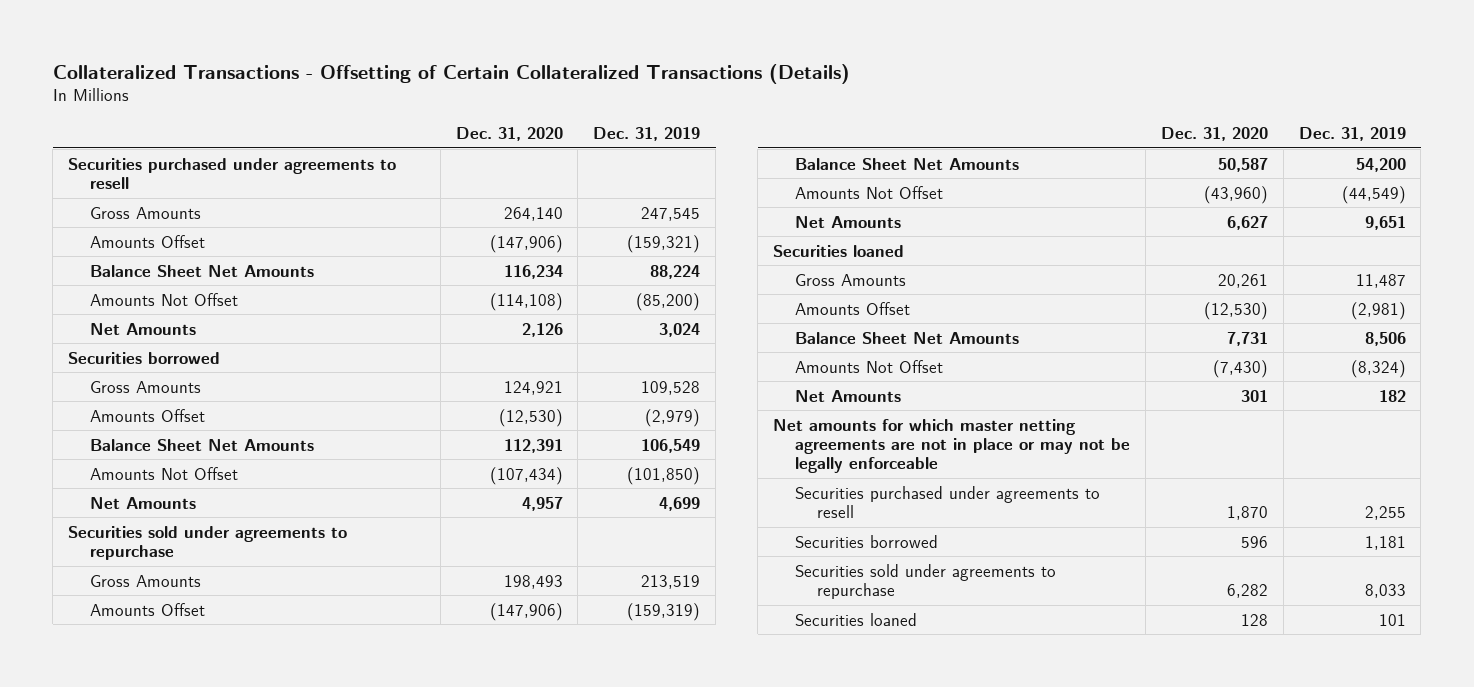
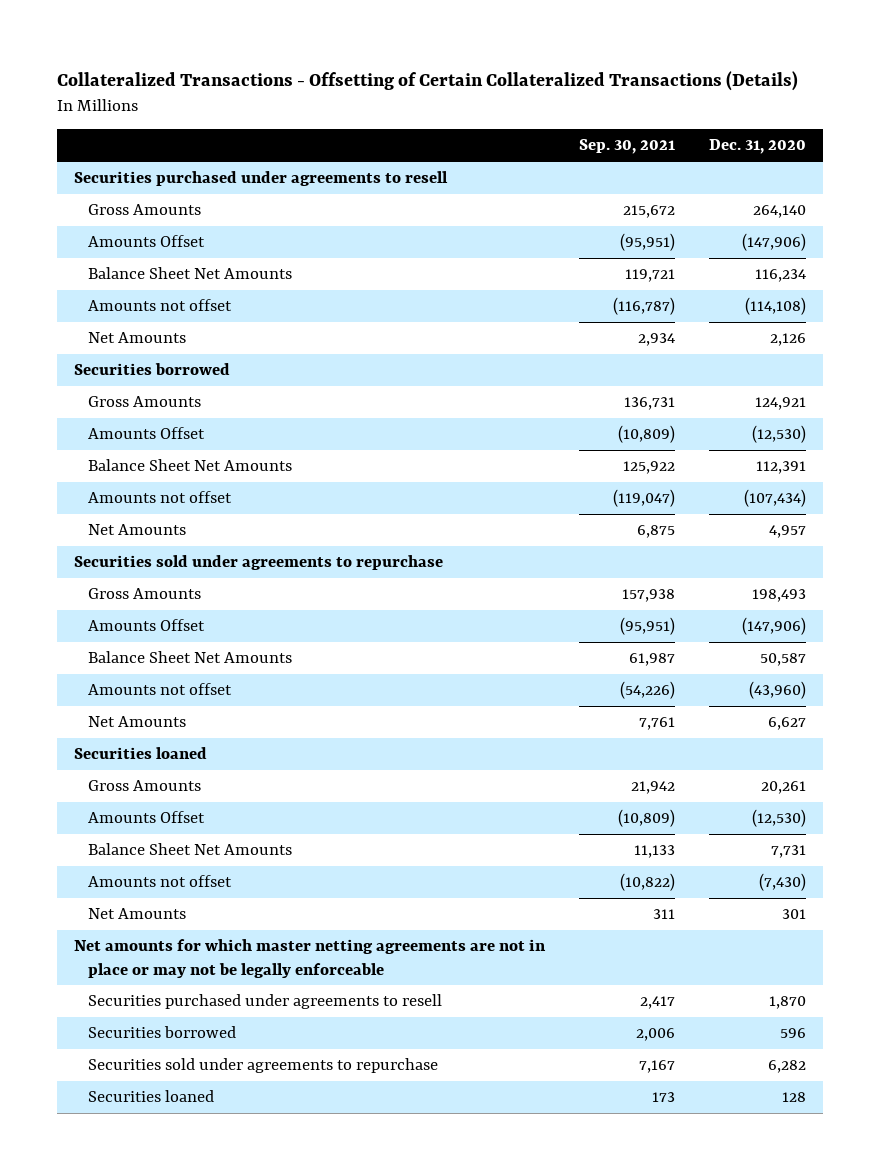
[593,126,701,141] Dec. 31, 2019 -> none
none -> [579,139,676,155] Sep. 30, 2021
[89,292,238,306] Amounts Not Offset -> [88,299,233,312] Amounts not offset
[89,466,238,480] Amounts Not Offset -> [88,491,233,504] Amounts not offset
[794,185,943,199] Amounts Not Offset -> [88,683,233,696] Amounts not offset
[794,359,943,373] Amounts Not Offset -> [88,875,233,888] Amounts not offset

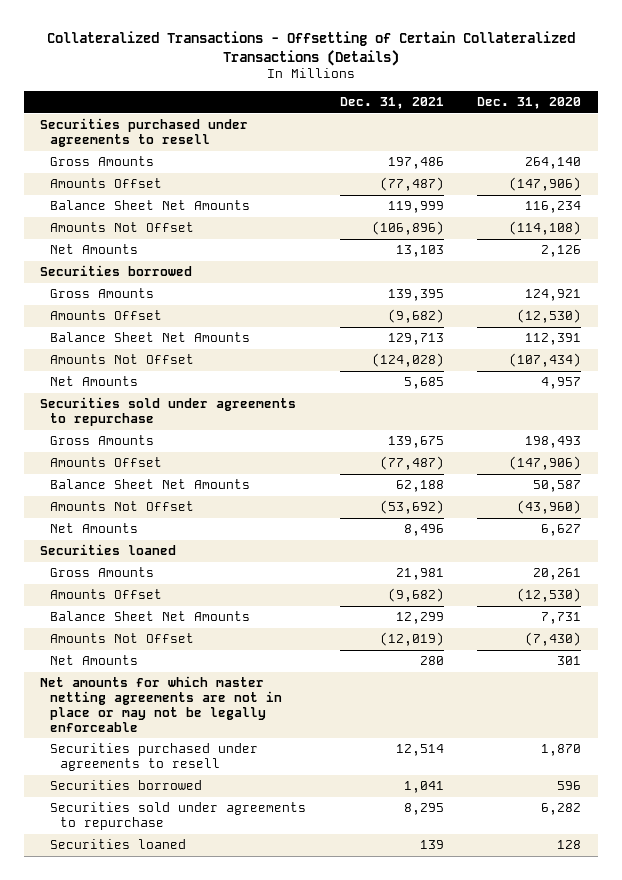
[579,139,676,155] Sep. 30, 2021 -> none
none -> [339,96,444,109] Dec. 31, 2021
[88,299,233,312] Amounts not offset -> [50,222,195,233] Amounts Not Offset
[88,491,233,504] Amounts not offset -> [50,354,195,365] Amounts Not Offset
[88,683,233,696] Amounts not offset -> [50,501,195,512] Amounts Not Offset
[88,875,233,888] Amounts not offset -> [50,633,195,644] Amounts Not Offset

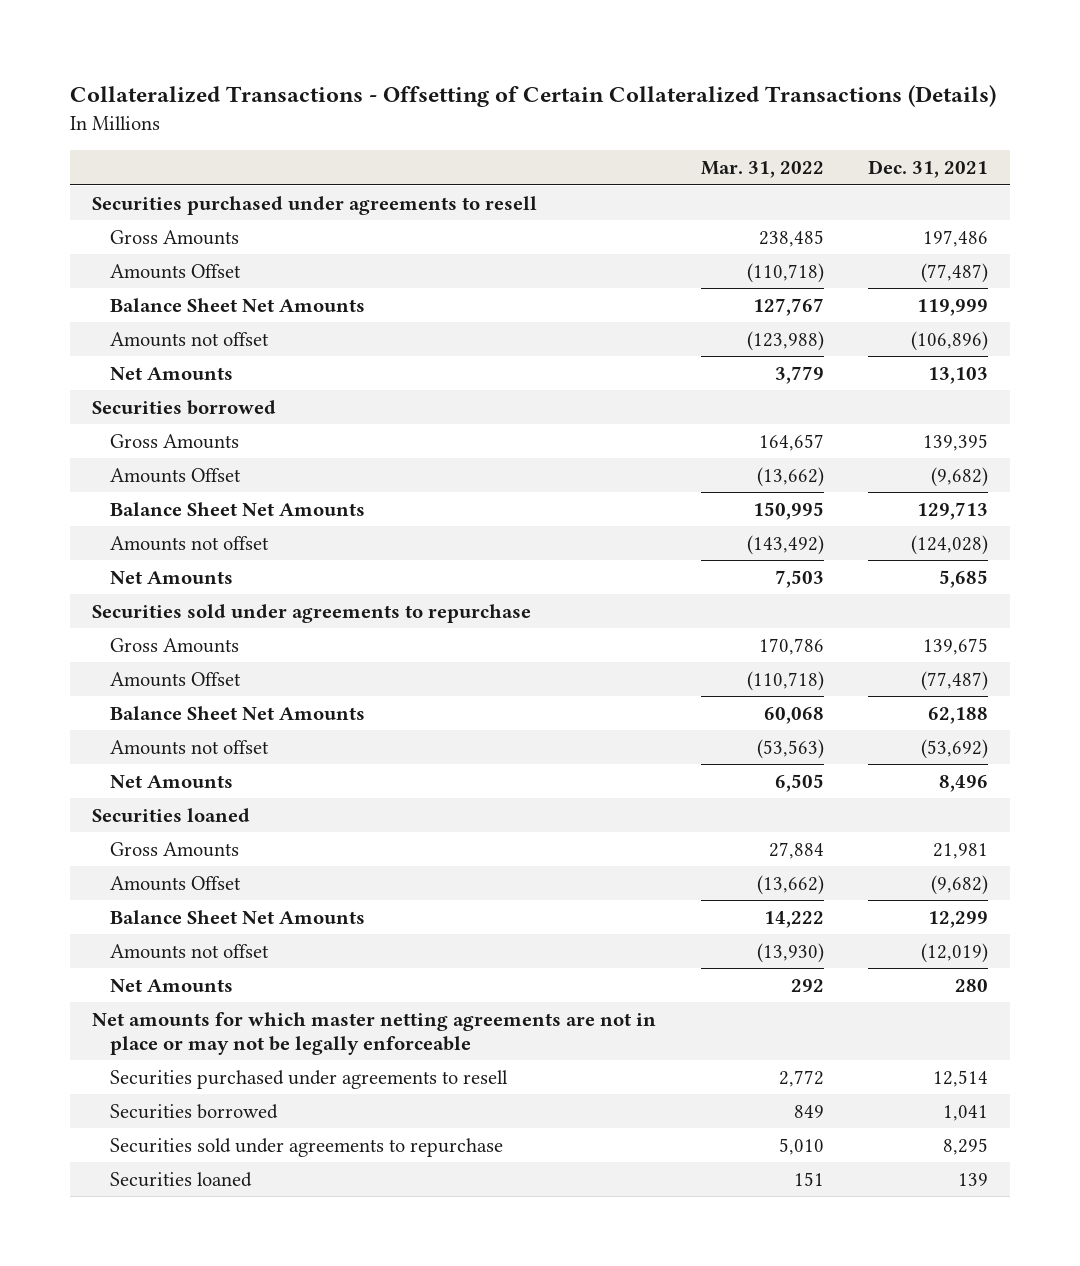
[477,96,582,109] Dec. 31, 2020 -> none
none -> [700,161,824,179] Mar. 31, 2022
[50,222,195,233] Amounts Not Offset -> [109,331,269,347] Amounts not offset
[50,354,195,365] Amounts Not Offset -> [109,535,269,551] Amounts not offset
[50,501,195,512] Amounts Not Offset -> [109,739,269,755] Amounts not offset
[50,633,195,644] Amounts Not Offset -> [109,943,269,959] Amounts not offset

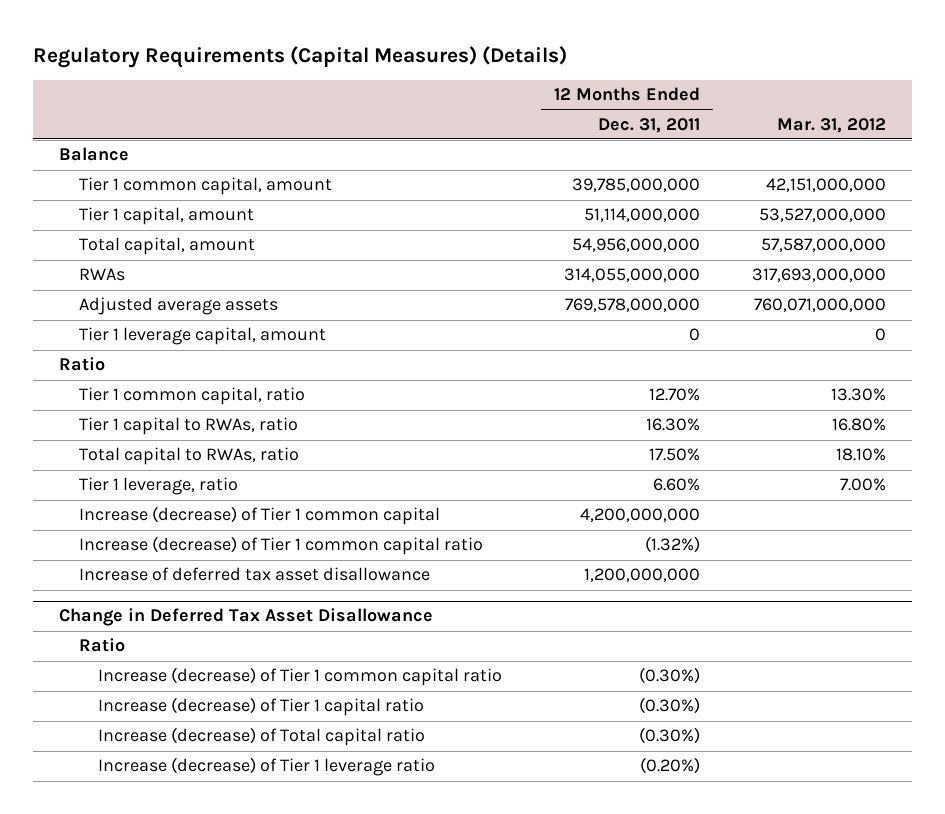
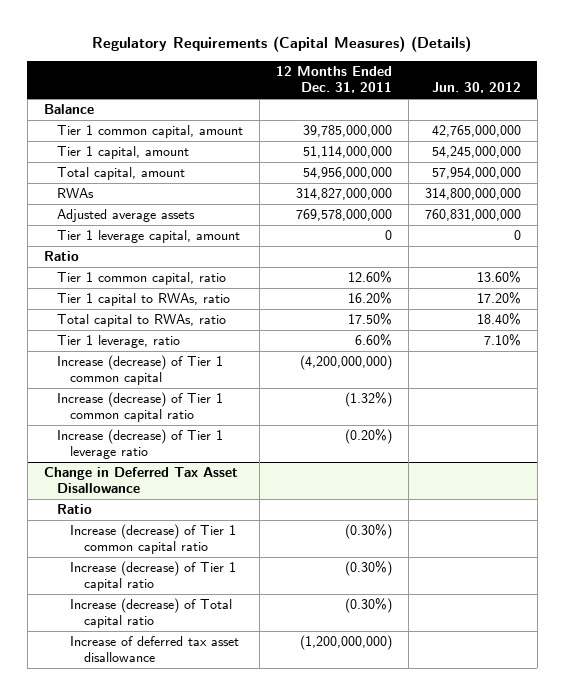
[776,117,886,133] Mar. 31, 2012 -> none
none -> [431,82,521,94] Jun. 30, 2012
[563,268,700,283] 314,055,000,000 -> [295,188,392,201] 314,827,000,000
[648,388,700,402] 12.70% -> [347,271,392,284] 12.60%
[645,418,700,432] 16.30% -> [347,292,392,305] 16.20%
[579,508,700,523] 4,200,000,000 -> [299,355,392,371] (4,200,000,000)
[78,567,430,582] Increase of deferred tax asset disallowance -> none
none -> [56,429,223,460] Increase (decrease) of Tier 1 leverage ratio
[97,757,435,777] Increase (decrease) of Tier 1 leverage ratio -> none
none -> [70,636,240,663] Increase of deferred tax asset disallowance

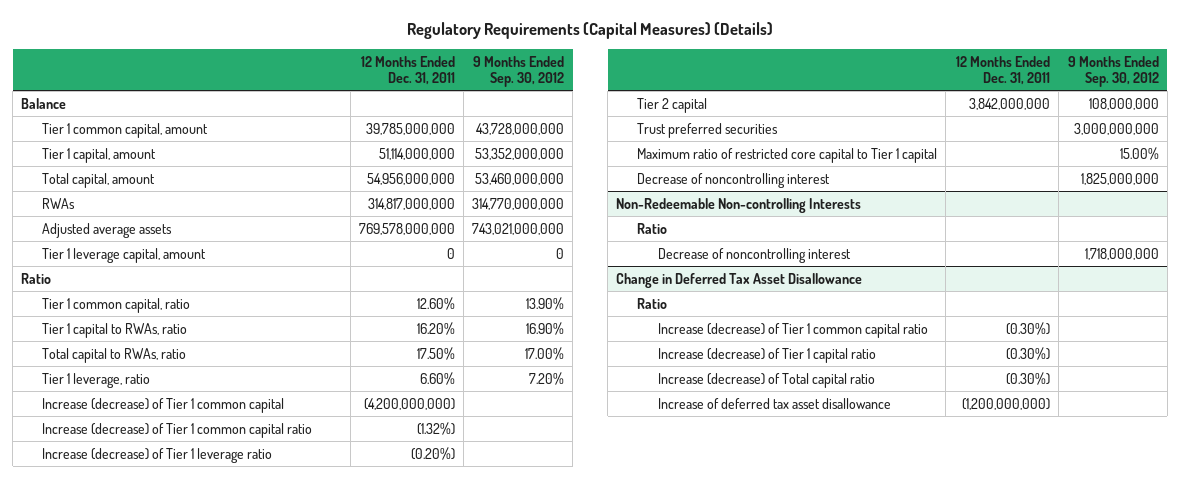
[431,82,521,94] Jun. 30, 2012 -> none
none -> [473,55,565,88] 9 Months Ended Sep. 30, 2012
[295,188,392,201] 314,827,000,000 -> [368,197,456,210] 314,817,000,000
none -> [637,97,708,113] Tier 2 capital
none -> [637,122,779,138] Trust preferred securities
none -> [637,147,938,163] Maximum ratio of restricted core capital to Tier 1 capital
none -> [637,172,831,188] Decrease of noncontrolling interest
none -> [616,197,862,213] Non-Redeemable Non-controlling Interests
none -> [637,222,668,234] Ratio
none -> [657,247,851,263] Decrease of noncontrolling interest

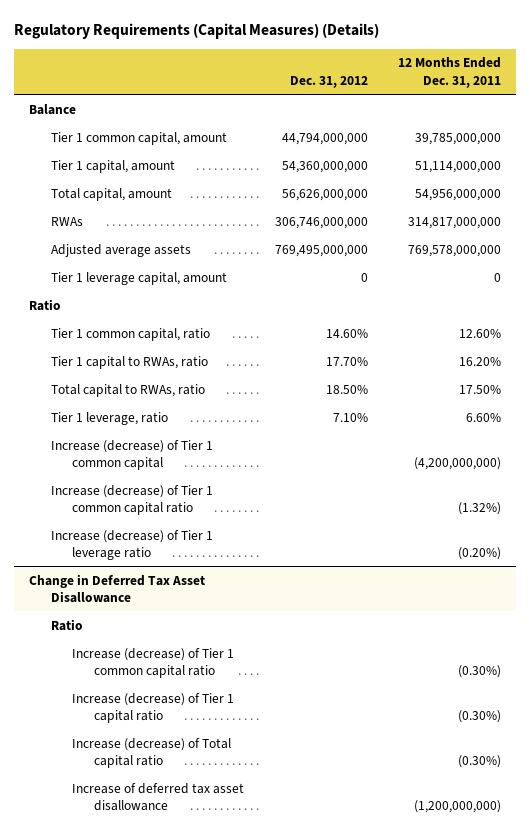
[473,55,565,88] 9 Months Ended Sep. 30, 2012 -> none
none -> [289,75,368,88] Dec. 31, 2012
[637,97,708,113] Tier 2 capital -> none
[637,122,779,138] Trust preferred securities -> none
[637,147,938,163] Maximum ratio of restricted core capital to Tier 1 capital -> none
[637,172,831,188] Decrease of noncontrolling interest -> none
[616,197,862,213] Non-Redeemable Non-controlling Interests -> none
[637,222,668,234] Ratio -> none
[657,247,851,263] Decrease of noncontrolling interest -> none

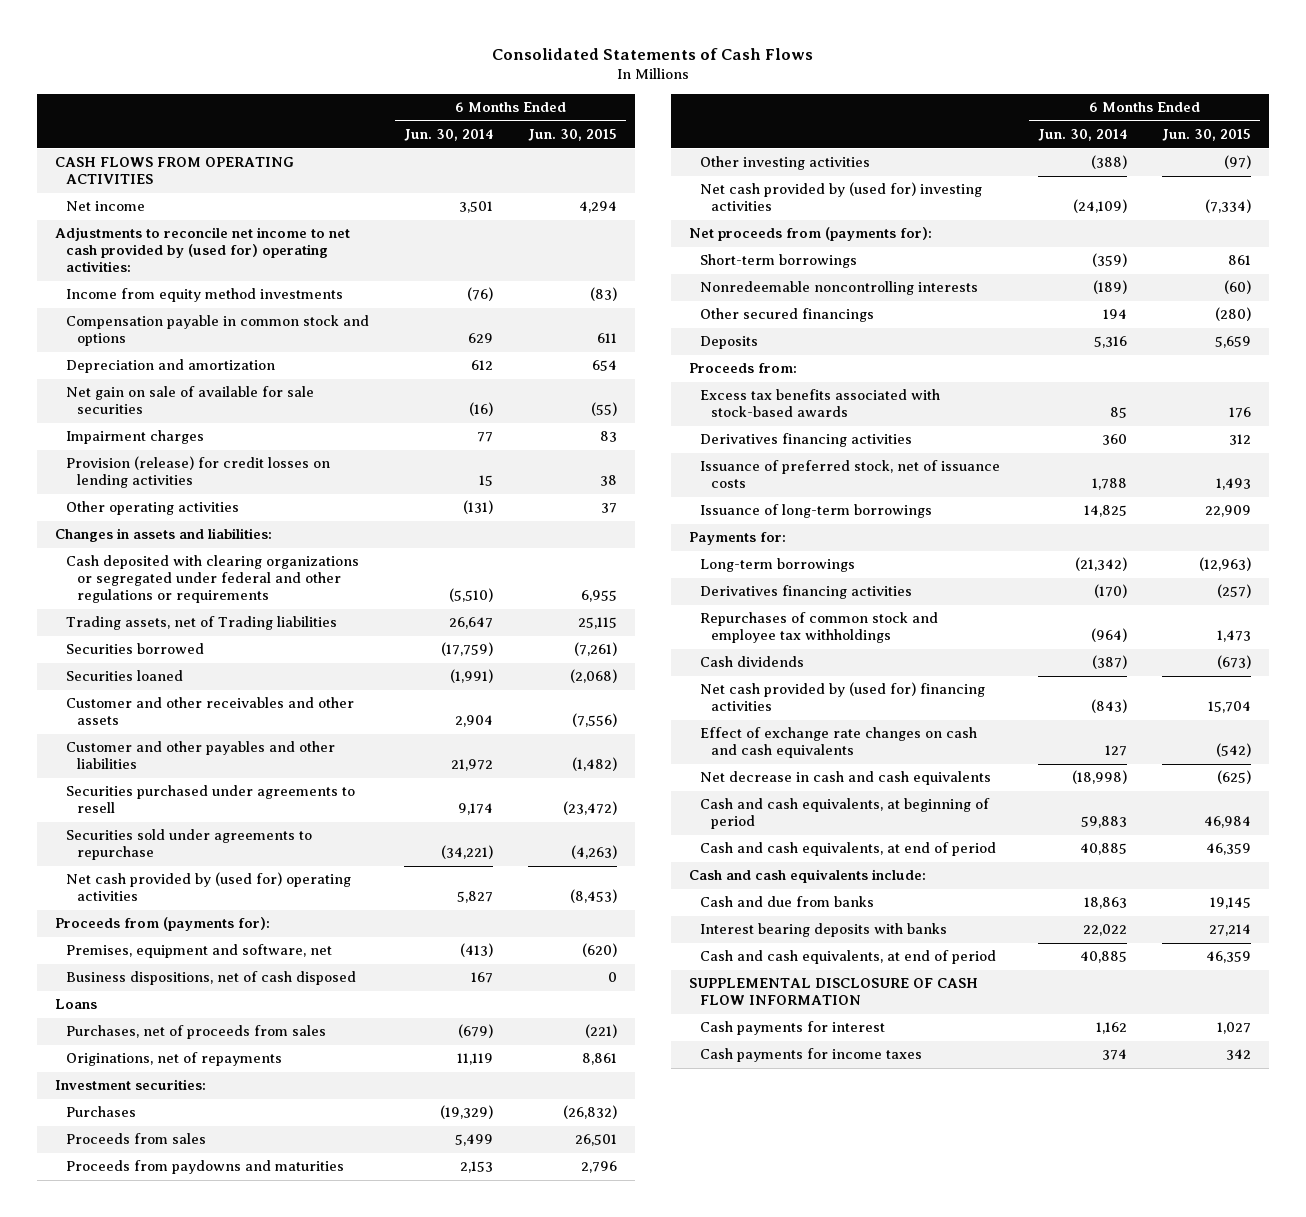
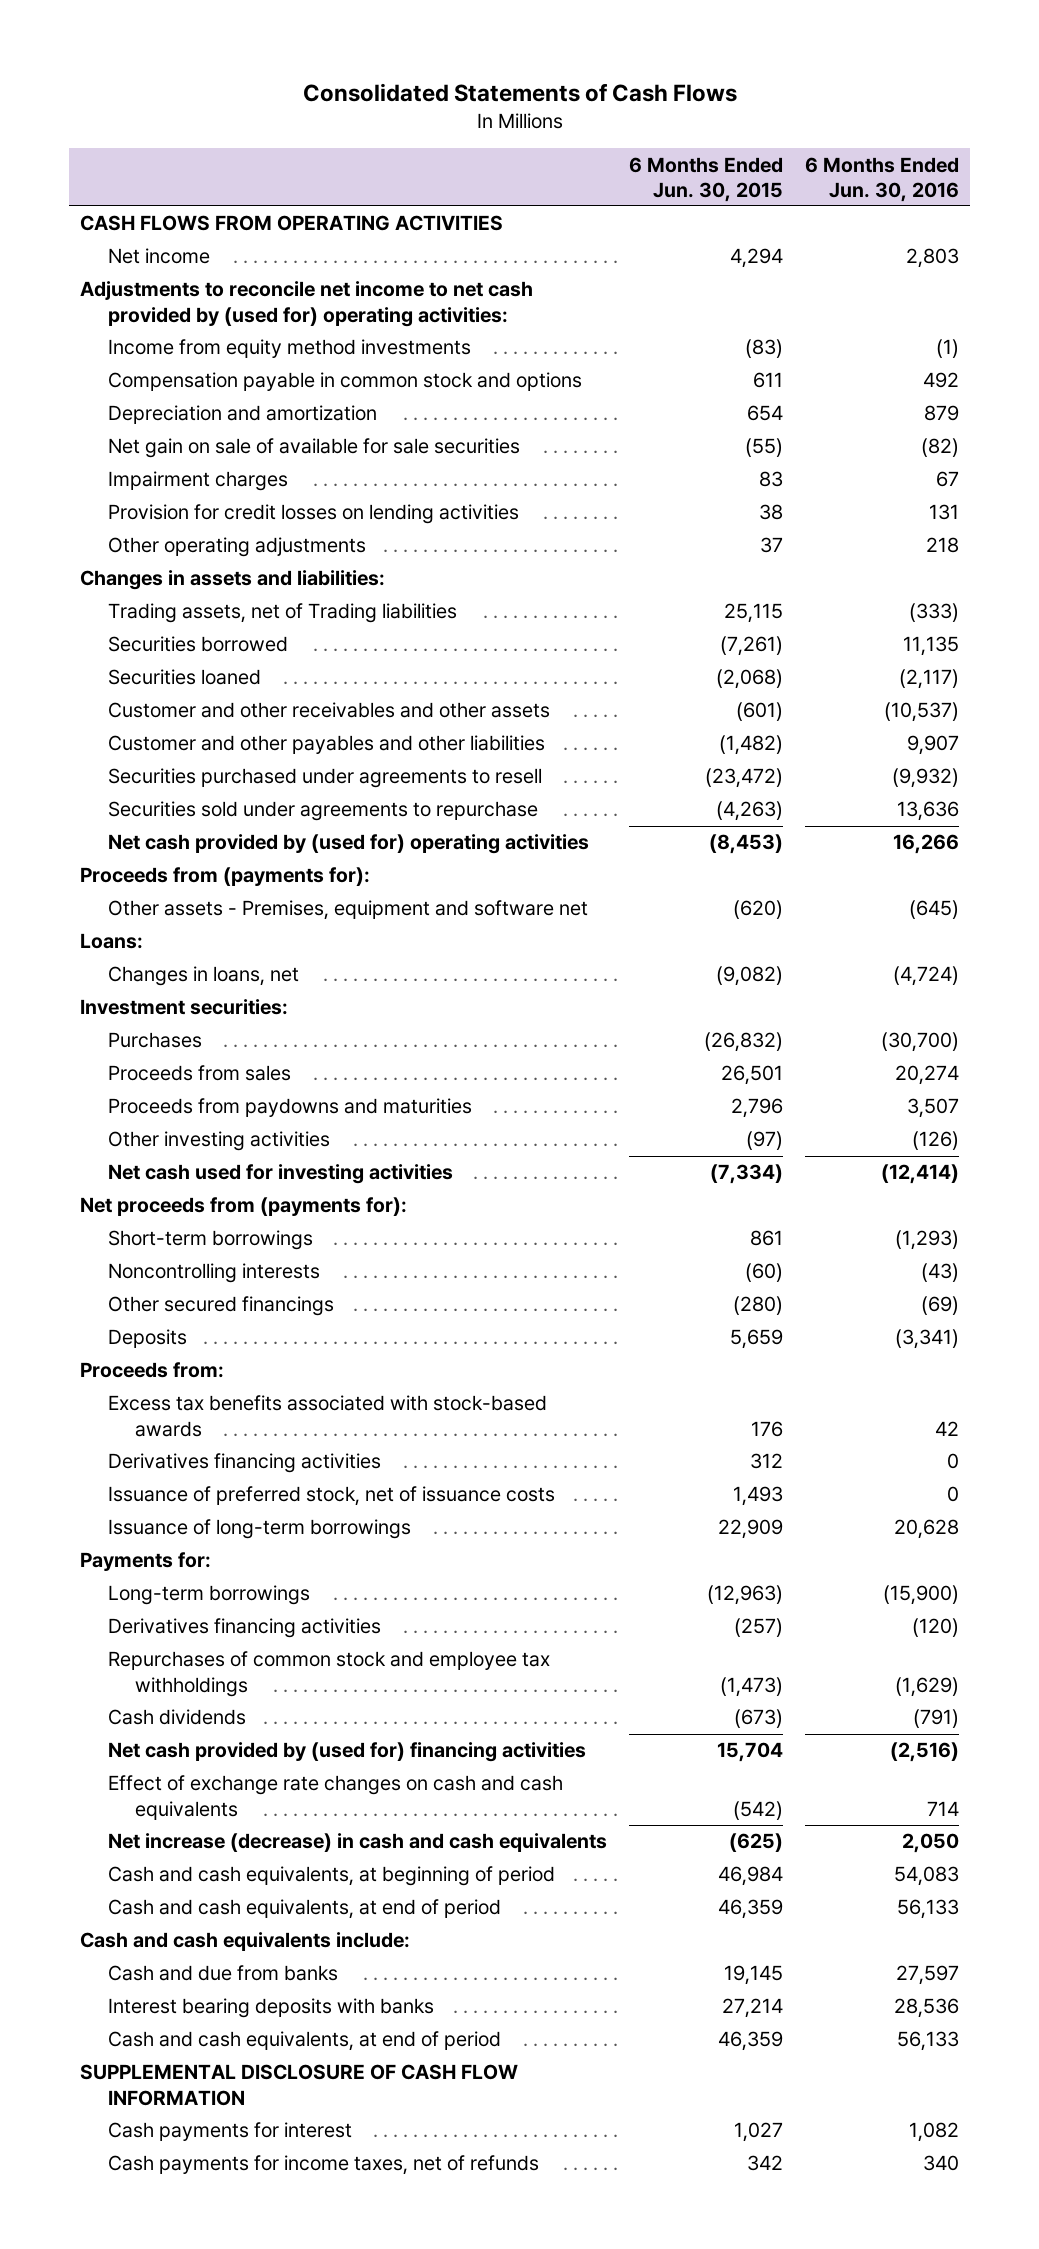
[404,129,494,142] Jun. 30, 2014 -> none
none -> [804,156,959,202] 6 Months Ended Jun. 30, 2016
[66,456,331,489] Provision (release) for credit losses on lending activities -> [107,504,519,525] Provision for credit losses on lending activities
[66,501,240,516] Other operating activities -> [107,537,366,558] Other operating adjustments
[66,555,360,604] Cash deposited with clearing organizations or segregated under federal and other regulations or requirements -> none
[572,713,618,728] (7,556) -> [735,702,783,722] (601)
[66,971,357,986] Business dispositions, net of cash disposed -> none
[66,1025,327,1040] Purchases, net of proceeds from sales -> none
[66,1052,283,1067] Originations, net of repayments -> none
[66,944,333,959] Premises, equipment and software, net -> [107,900,588,921] Other assets - Premises, equipment and software net
[54,999,97,1010] Loans -> [80,933,144,950] Loans:
none -> [107,966,299,987] Changes in loans, net
[699,182,982,212] Net cash provided by (used for) investing activities -> [107,1164,453,1185] Net cash used for investing activities
[699,281,978,296] Nonredeemable noncontrolling interests -> [107,1263,320,1284] Noncontrolling interests
[1217,630,1252,643] 1,473 -> [719,1676,783,1697] (1,473)
[699,771,991,786] Net decrease in cash and cash equivalents -> [107,1833,607,1853] Net increase (decrease) in cash and cash equivalents
[699,1048,922,1063] Cash payments for income taxes -> [107,2155,539,2176] Cash payments for income taxes, net of refunds

